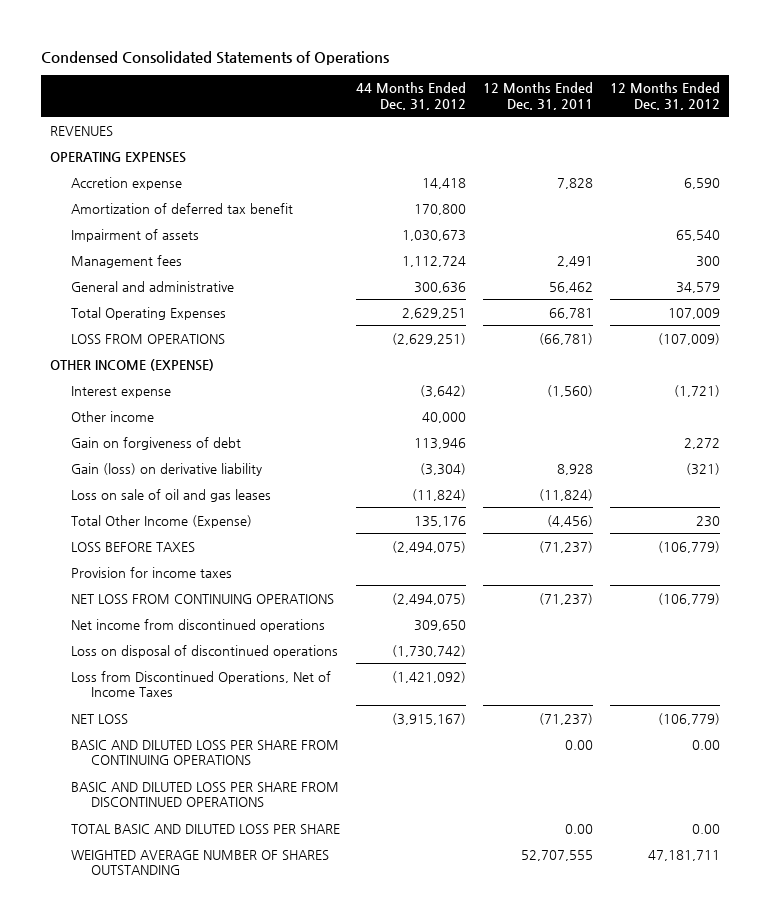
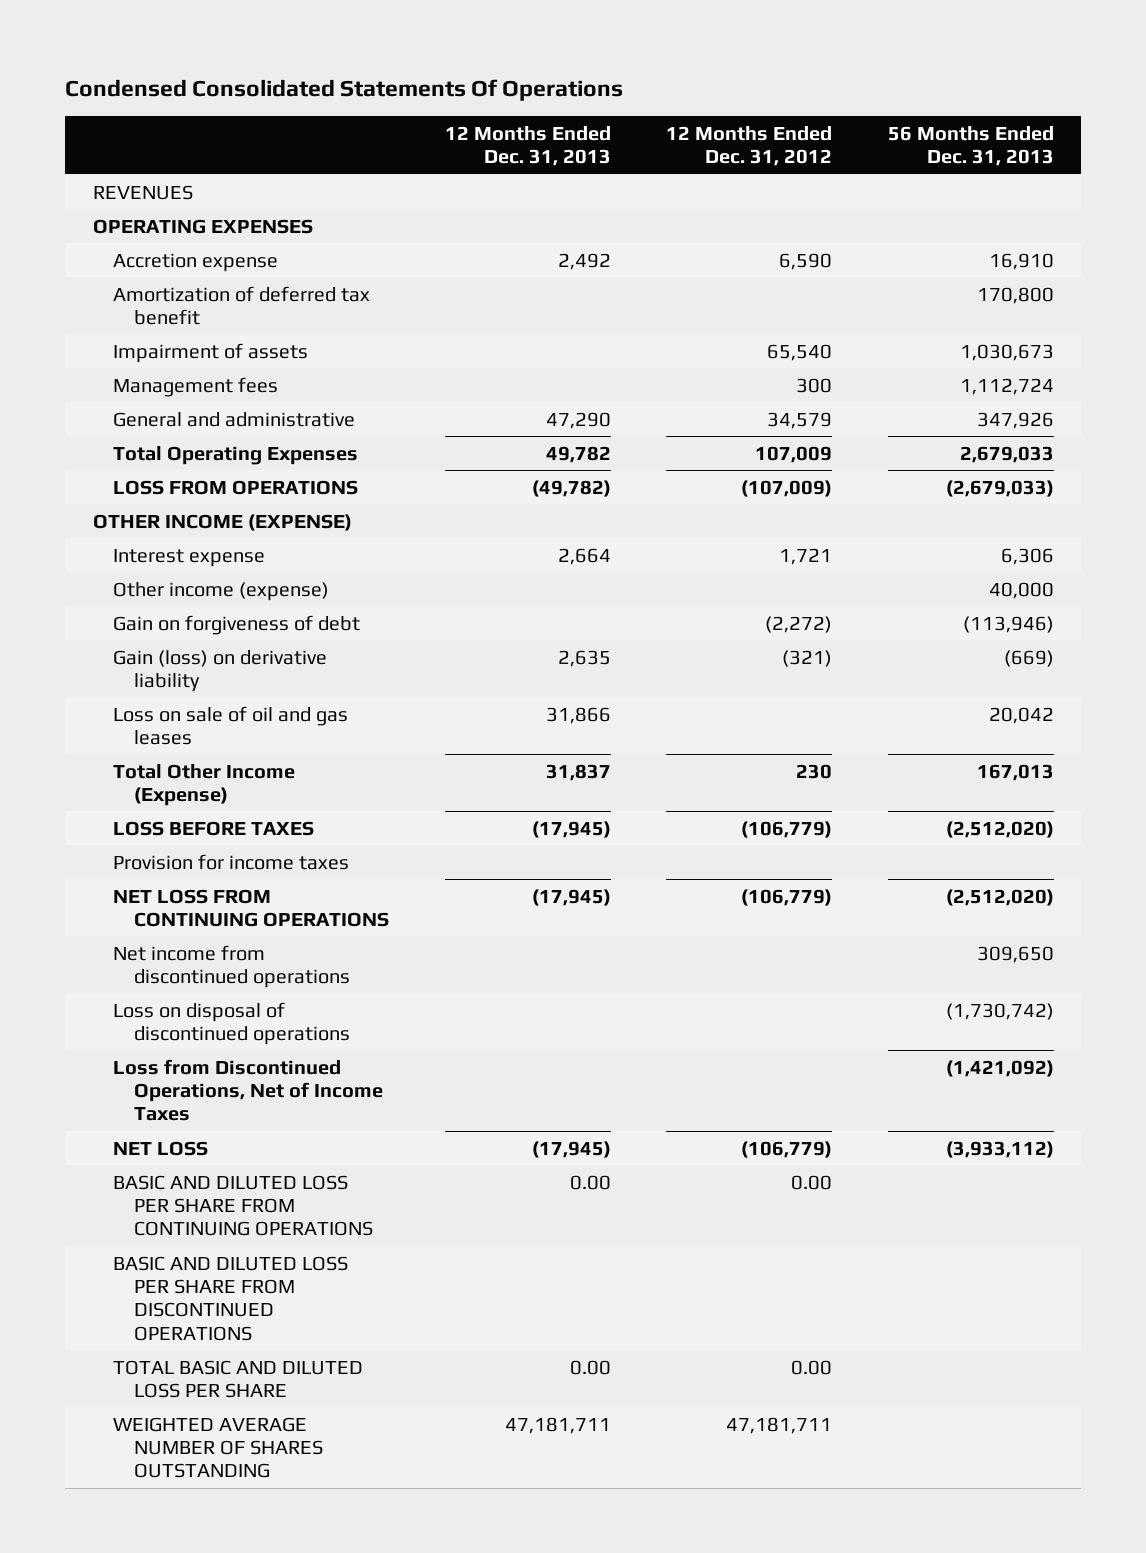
[41,50,390,65] Condensed Consolidated Statements of Operations -> [64,79,623,102] Condensed Consolidated Statements Of Operations
[356,82,467,111] 44 Months Ended Dec. 31, 2012 -> none
[483,82,594,111] 12 Months Ended Dec. 31, 2011 -> none
none -> [444,125,611,167] 12 Months Ended Dec. 31, 2013
none -> [887,125,1054,167] 56 Months Ended Dec. 31, 2013
[674,384,721,397] (1,721) -> [779,547,833,565] 1,721
[70,410,154,422] Other income -> [113,581,330,601] Other income (expense)
[684,437,721,449] 2,272 -> [765,615,833,633] (2,272)

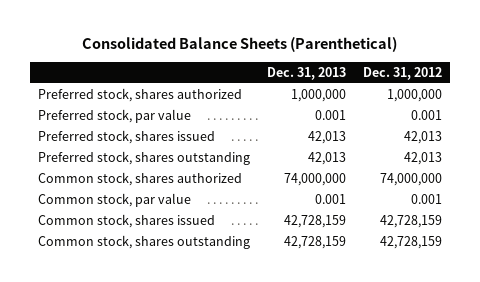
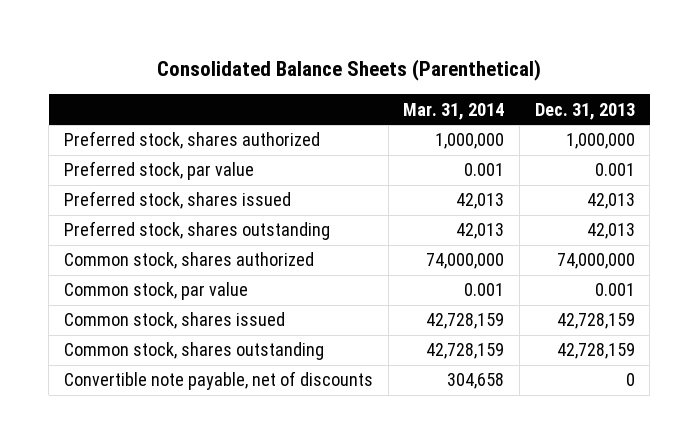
[362,66,442,80] Dec. 31, 2012 -> none
none -> [403,102,505,120] Mar. 31, 2014
none -> [63,371,373,391] Convertible note payable, net of discounts

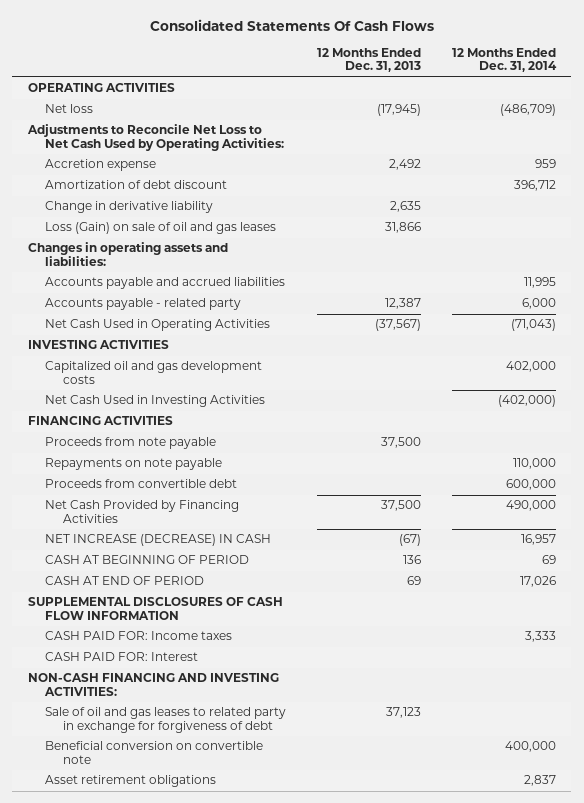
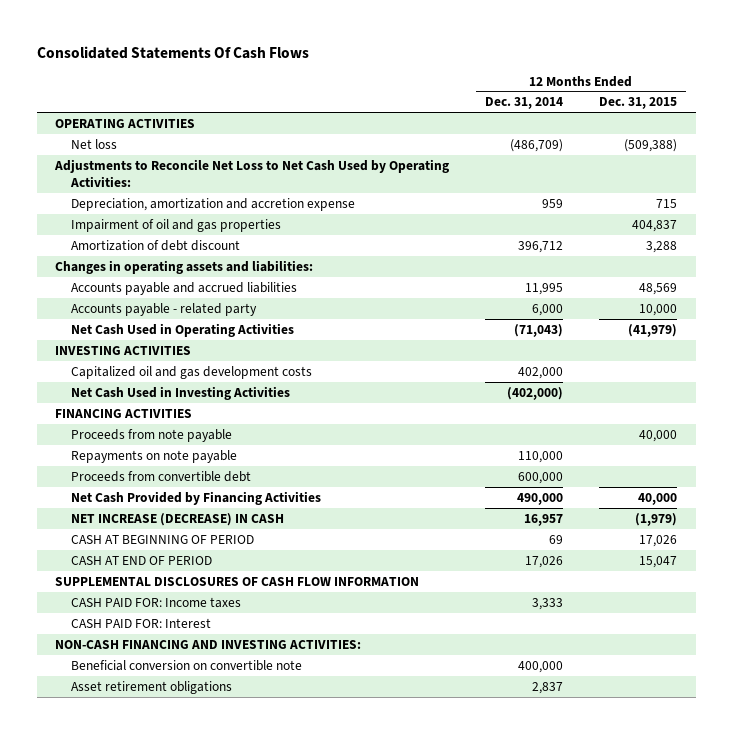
[317,47,422,73] 12 Months Ended Dec. 31, 2013 -> none
none -> [599,97,678,110] Dec. 31, 2015
[45,159,157,172] Accretion expense -> [71,197,356,211] Depreciation, amortization and accretion expense
none -> [71,218,282,232] Impairment of oil and gas properties
[45,201,214,214] Change in derivative liability -> none
[45,222,277,235] Loss (Gain) on sale of oil and gas leases -> none
[45,707,287,734] Sale of oil and gas leases to related party in exchange for forgiveness of debt -> none

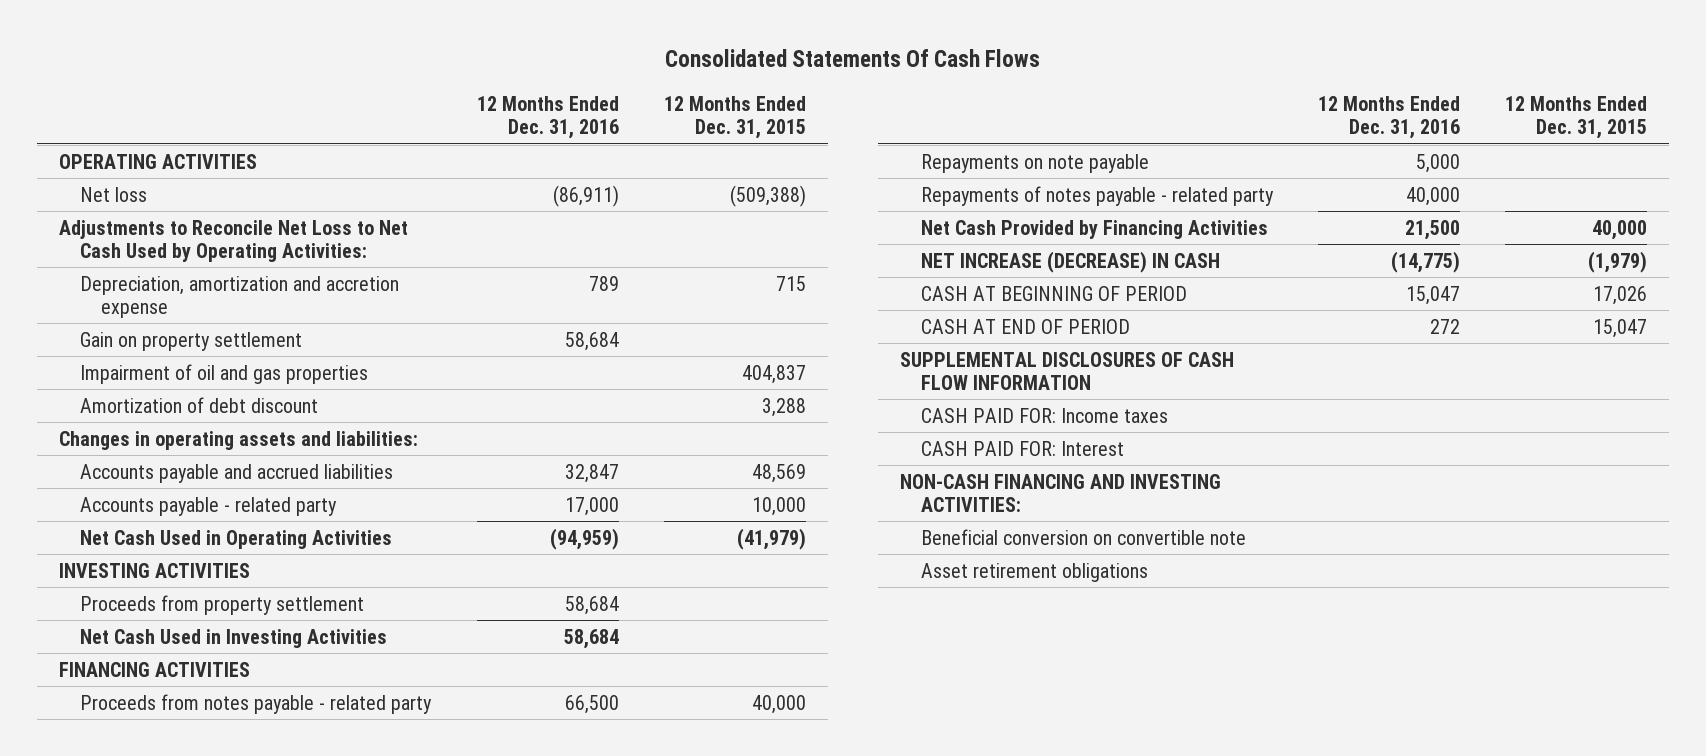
[485,97,564,110] Dec. 31, 2014 -> none
none -> [476,95,619,140] 12 Months Ended Dec. 31, 2016
none -> [79,331,302,351] Gain on property settlement
[71,365,313,379] Capitalized oil and gas development costs -> none
none -> [79,594,364,615] Proceeds from property settlement
[71,428,233,442] Proceeds from note payable -> none
none -> [79,693,432,714] Proceeds from notes payable - related party
[71,470,252,482] Proceeds from convertible debt -> none
none -> [920,185,1274,206] Repayments of notes payable - related party

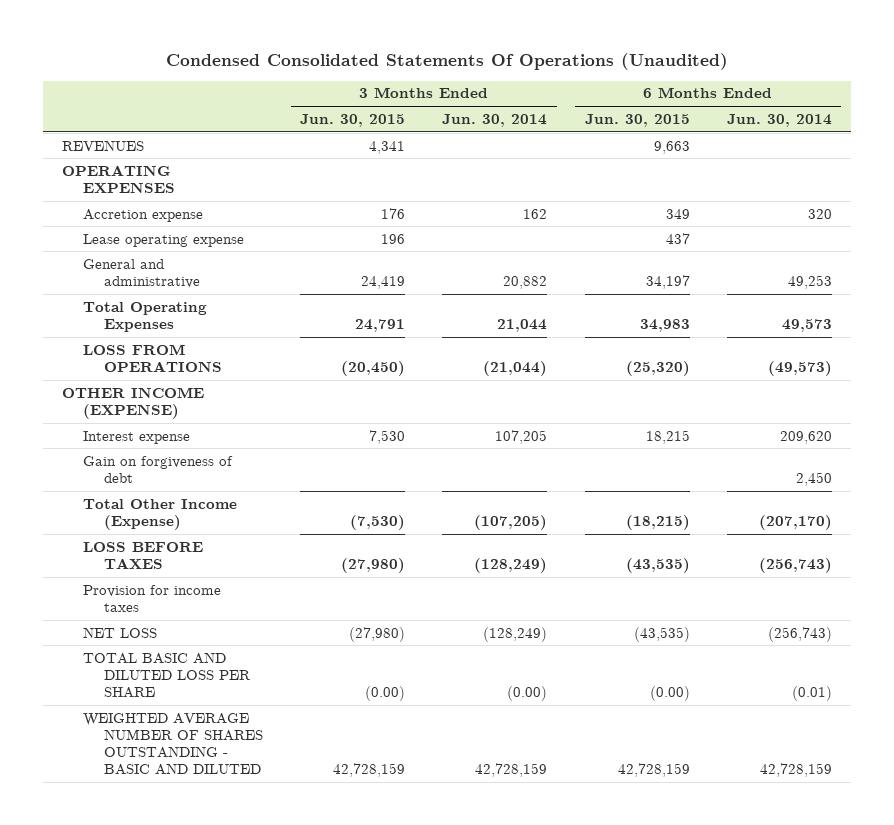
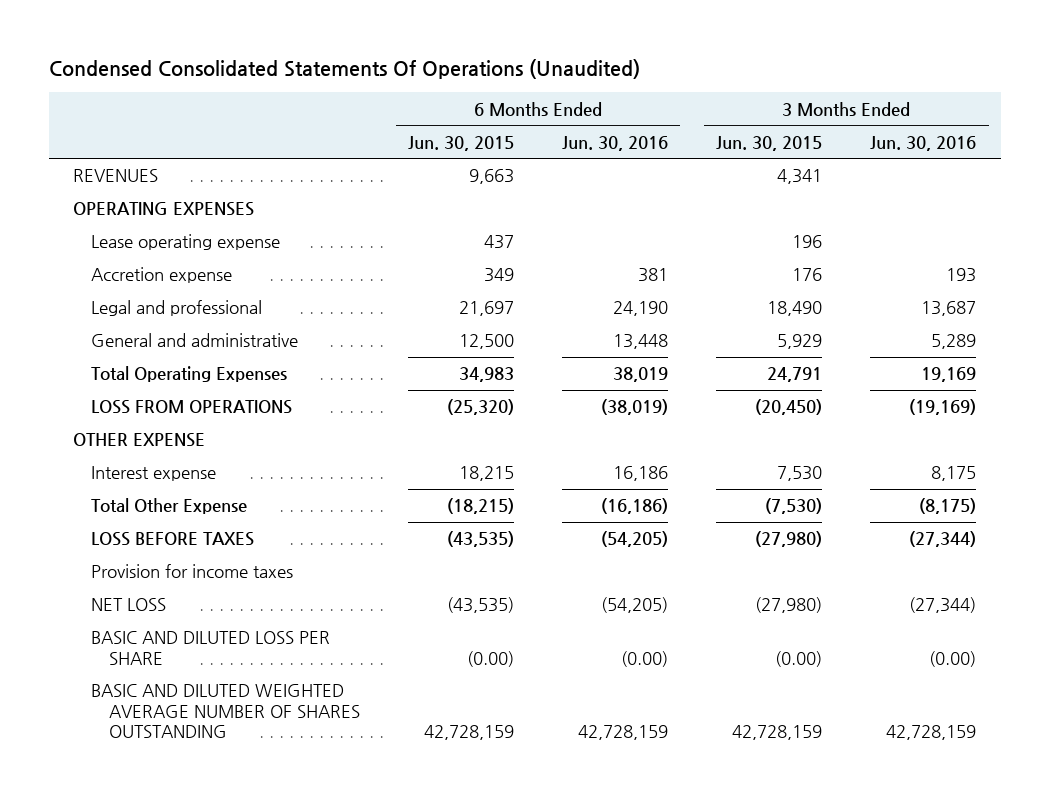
[442,113,548,127] Jun. 30, 2014 -> none
[727,113,833,127] Jun. 30, 2014 -> none
none -> [562,135,669,151] Jun. 30, 2016
none -> [870,135,977,151] Jun. 30, 2016
[82,208,203,222] Accretion expense -> [91,267,233,284] Accretion expense
none -> [91,300,263,317] Legal and professional
[361,275,406,289] 24,419 -> [777,334,823,350] 5,929
[645,274,690,289] 34,197 -> [459,334,515,350] 12,500
[62,386,205,419] OTHER INCOME (EXPENSE) -> [73,433,206,448] OTHER EXPENSE
[82,455,233,483] Gain on forgiveness of debt -> none
[82,498,237,530] Total Other Income (Expense) -> [91,498,248,515] Total Other Expense
[82,651,250,698] TOTAL BASIC AND DILUTED LOSS PER SHARE -> [91,631,331,665] BASIC AND DILUTED LOSS PER SHARE
[82,712,263,776] WEIGHTED AVERAGE NUMBER OF SHARES OUTSTANDING - BASIC AND DILUTED -> [91,684,361,738] BASIC AND DILUTED WEIGHTED AVERAGE NUMBER OF SHARES OUTSTANDING

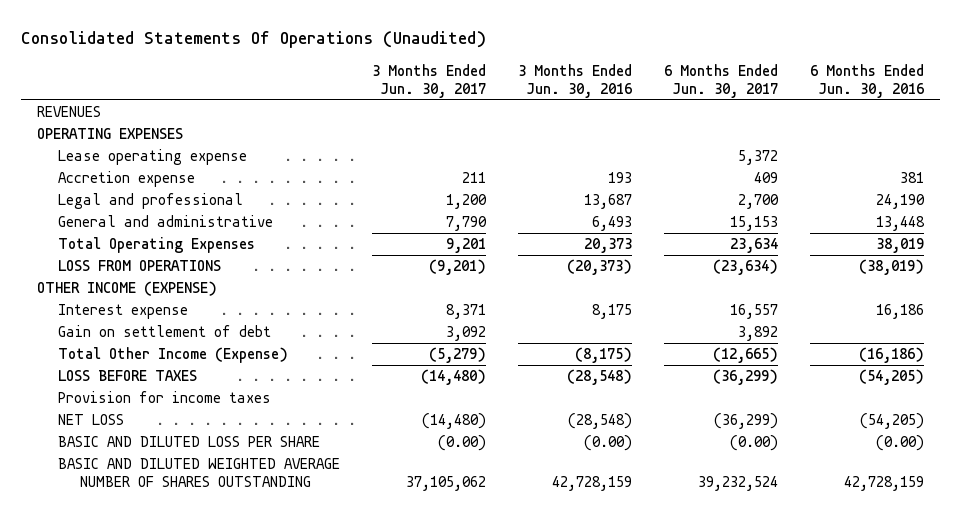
[49,59,641,80] Condensed Consolidated Statements Of Operations (Unaudited) -> [20,31,486,49] Consolidated Statements Of Operations (Unaudited)
[408,135,515,151] Jun. 30, 2015 -> none
[716,135,823,151] Jun. 30, 2015 -> none
none -> [372,63,487,98] 3 Months Ended Jun. 30, 2017
none -> [664,63,779,98] 6 Months Ended Jun. 30, 2017
[931,334,977,350] 5,289 -> [592,216,633,232] 6,493
[921,367,977,383] 19,169 -> [584,238,633,254] 20,373
[909,399,977,416] (19,169) -> [567,259,633,276] (20,373)
[73,433,206,448] OTHER EXPENSE -> [36,281,217,297] OTHER INCOME (EXPENSE)
none -> [58,325,272,338] Gain on settlement of debt
[91,498,248,515] Total Other Expense -> [58,347,289,364] Total Other Income (Expense)
[909,531,977,548] (27,344) -> [567,369,633,386] (28,548)
[909,597,977,614] (27,344) -> [568,413,633,430] (28,548)

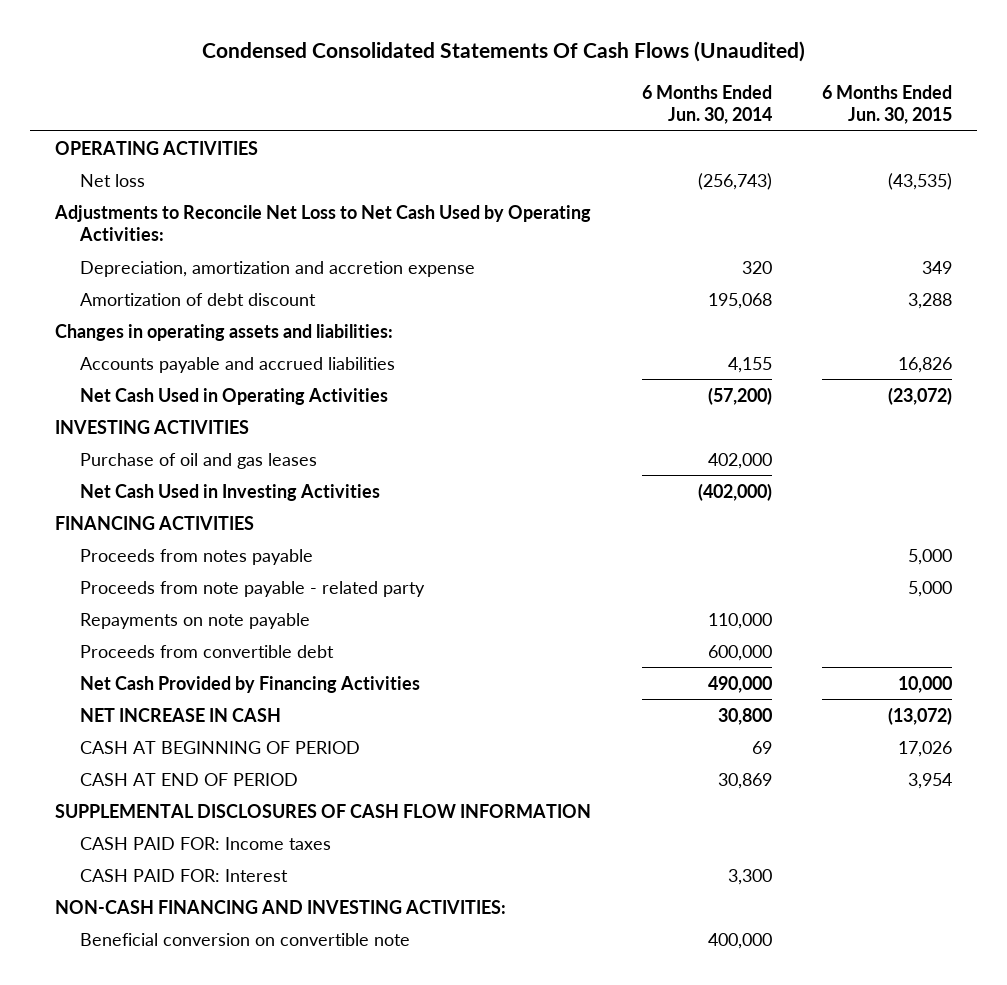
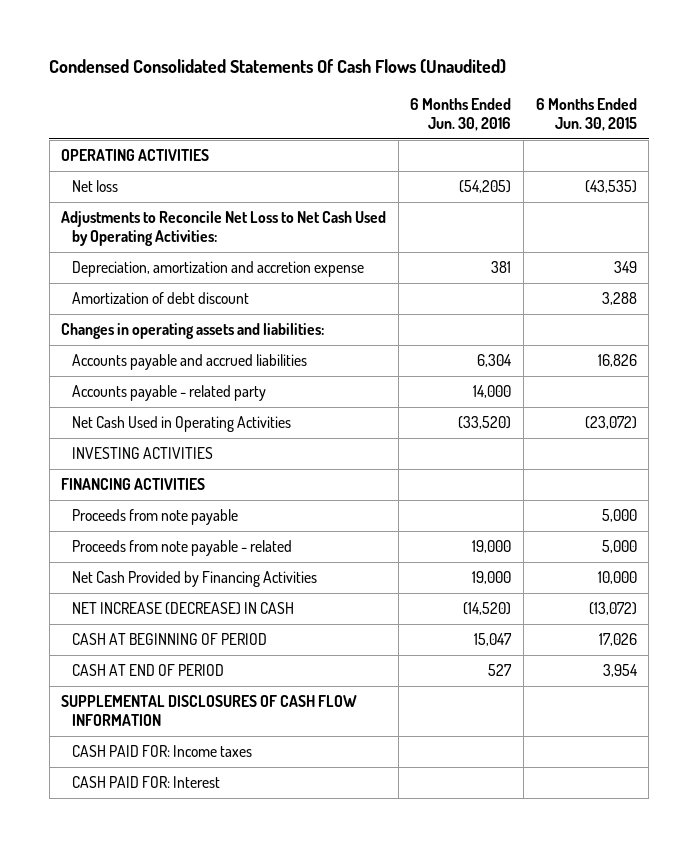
[641,84,772,125] 6 Months Ended Jun. 30, 2014 -> none
none -> [410,98,512,131] 6 Months Ended Jun. 30, 2016
none -> [72,385,267,402] Accounts payable - related party
[79,452,317,469] Purchase of oil and gas leases -> none
[79,483,380,501] Net Cash Used in Investing Activities -> none
[79,612,310,629] Repayments on note payable -> none
[79,644,334,658] Proceeds from convertible debt -> none
[79,548,313,565] Proceeds from notes payable -> [72,509,239,526] Proceeds from note payable
[79,580,425,597] Proceeds from note payable - related party -> [72,540,293,557] Proceeds from note payable - related
[79,707,281,722] NET INCREASE IN CASH -> [72,602,295,616] NET INCREASE (DECREASE) IN CASH
[55,899,507,914] NON-CASH FINANCING AND INVESTING ACTIVITIES: -> none
[79,932,410,946] Beneficial conversion on convertible note -> none

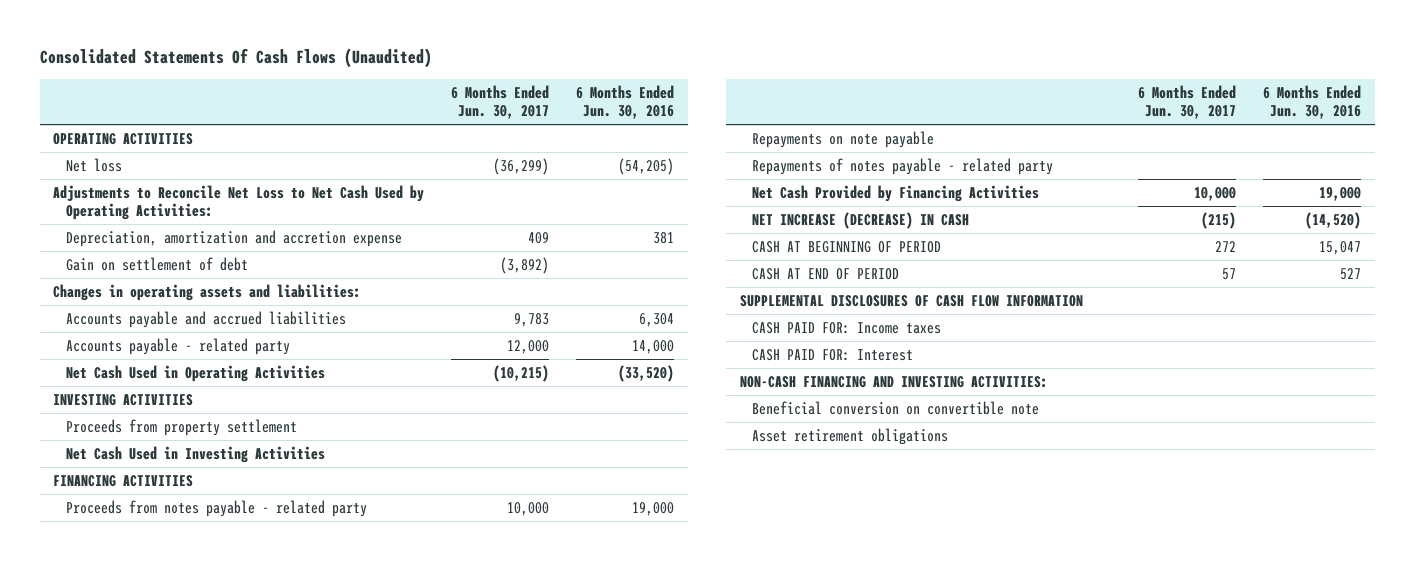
[49,59,507,75] Condensed Consolidated Statements Of Cash Flows (Unaudited) -> [39,48,432,69] Consolidated Statements Of Cash Flows (Unaudited)
[535,98,637,131] 6 Months Ended Jun. 30, 2015 -> none
none -> [451,84,550,119] 6 Months Ended Jun. 30, 2017
[72,292,250,305] Amortization of debt discount -> none
none -> [65,257,248,272] Gain on settlement of debt
none -> [65,419,297,437] Proceeds from property settlement
none -> [65,446,325,464] Net Cash Used in Investing Activities
[72,509,239,526] Proceeds from note payable -> none
[72,540,293,557] Proceeds from note payable - related -> [65,500,367,518] Proceeds from notes payable - related party
none -> [752,131,935,149] Repayments on note payable
none -> [752,158,1054,176] Repayments of notes payable - related party
none -> [739,376,1048,389] NON-CASH FINANCING AND INVESTING ACTIVITIES:
none -> [752,401,1040,416] Beneficial conversion on convertible note
none -> [752,428,949,446] Asset retirement obligations

